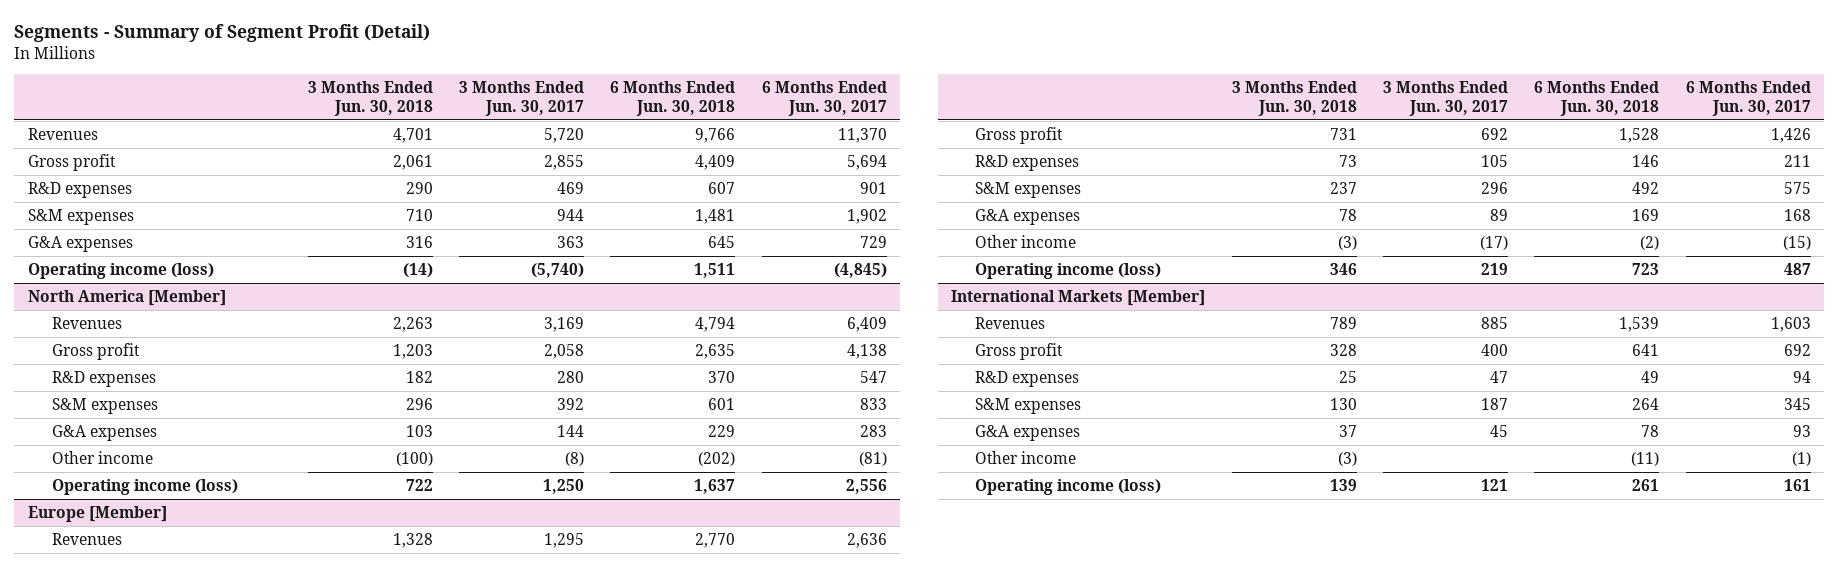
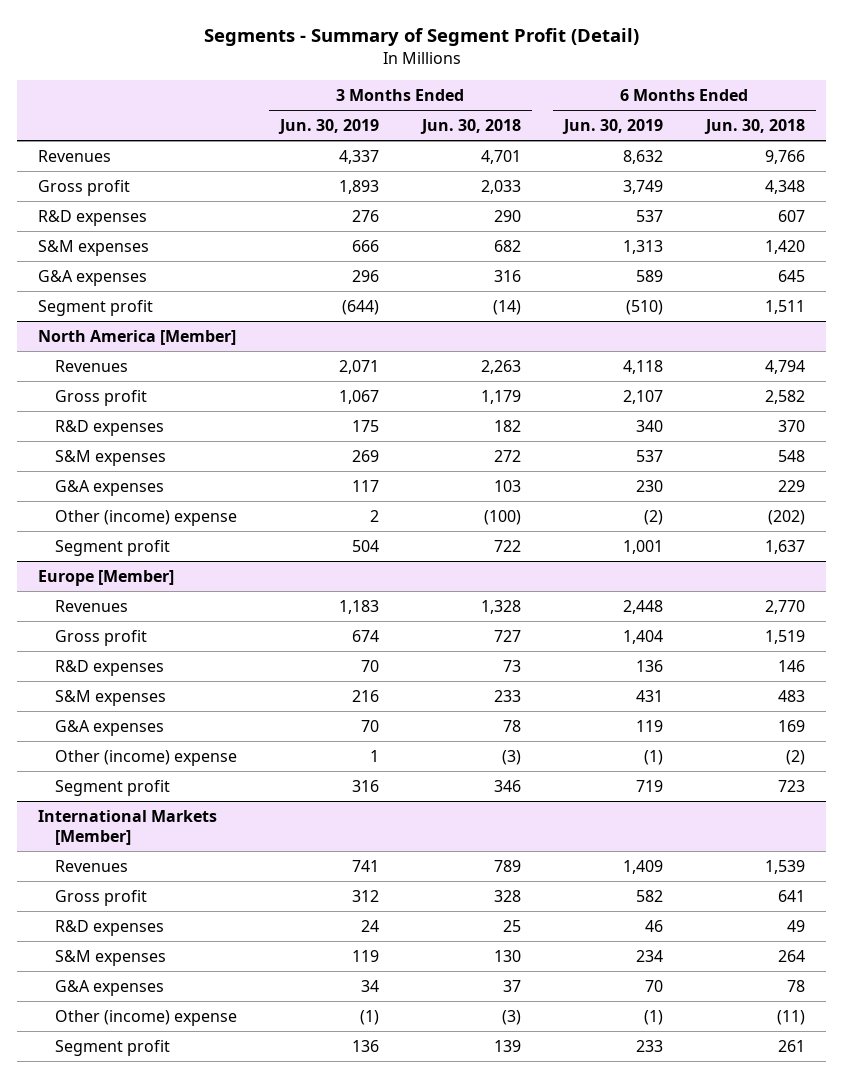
[459,80,585,116] 3 Months Ended Jun. 30, 2017 -> none
[761,80,887,116] 6 Months Ended Jun. 30, 2017 -> none
none -> [277,119,379,135] Jun. 30, 2019
none -> [561,119,663,135] Jun. 30, 2019
[392,154,433,170] 2,061 -> [480,179,521,194] 2,033
[695,154,736,170] 4,409 -> [764,179,805,194] 4,348
[405,208,433,221] 710 -> [493,239,521,252] 682
[695,208,736,224] 1,481 -> [764,239,805,254] 1,420
[27,262,214,279] Operating income (loss) -> [38,299,154,316] Segment profit
[392,343,433,359] 1,203 -> [480,389,521,404] 1,179
[695,343,736,359] 2,635 -> [764,389,805,404] 2,582
[405,397,433,410] 296 -> [493,449,521,462] 272
[708,397,736,410] 601 -> [777,449,805,462] 548
[51,450,153,464] Other income -> [54,509,237,526] Other (income) expense
[51,478,238,495] Operating income (loss) -> [54,539,170,556] Segment profit
[1329,127,1357,140] 731 -> [493,629,521,642] 727
[1619,127,1660,143] 1,528 -> [764,629,805,644] 1,519
[1329,181,1357,194] 237 -> [493,689,521,702] 233
[1632,181,1660,194] 492 -> [777,689,805,702] 483
[975,234,1077,248] Other income -> [54,749,237,766] Other (income) expense
[975,262,1162,279] Operating income (loss) -> [54,779,170,796] Segment profit
[975,450,1077,464] Other income -> [54,1009,237,1026] Other (income) expense
[975,478,1162,495] Operating income (loss) -> [54,1039,170,1056] Segment profit

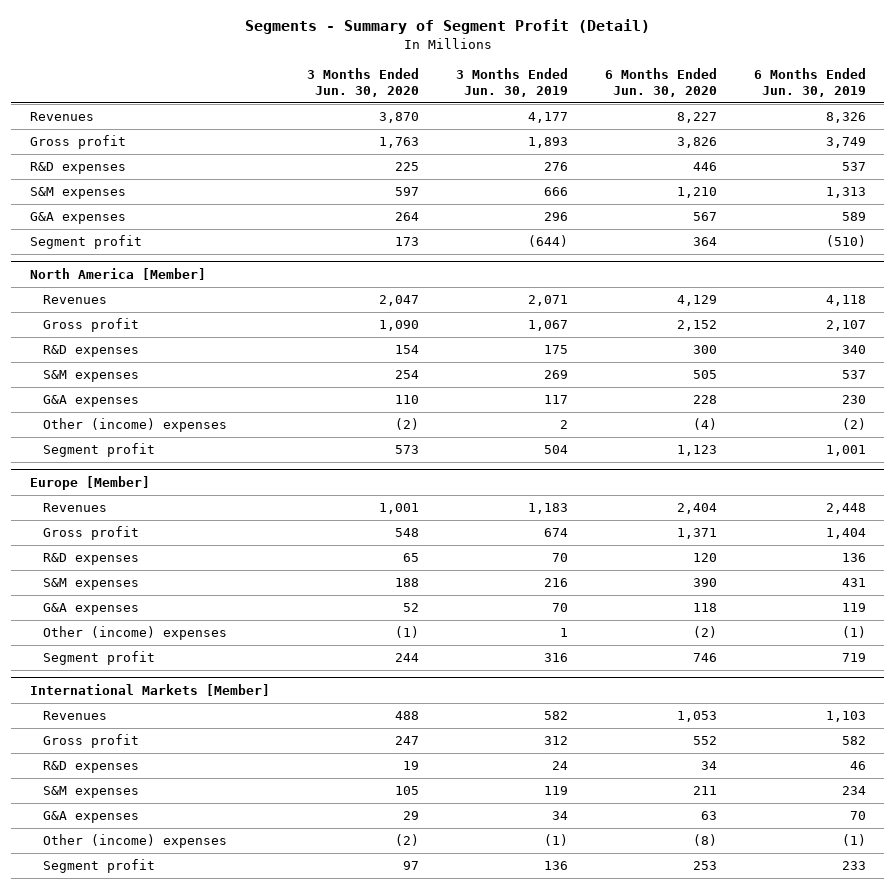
[419,119,521,135] Jun. 30, 2018 -> none
[703,119,805,135] Jun. 30, 2018 -> none
none -> [306,68,419,98] 3 Months Ended Jun. 30, 2020
none -> [604,68,717,98] 6 Months Ended Jun. 30, 2020
[338,149,379,164] 4,337 -> [527,112,568,124] 4,177
[622,149,663,164] 8,632 -> [825,112,866,124] 8,326
[54,509,237,526] Other (income) expense -> [42,418,227,433] Other (income) expenses
[54,749,237,766] Other (income) expense -> [42,626,227,641] Other (income) expenses
[351,859,379,872] 741 -> [543,711,568,721] 582
[622,859,663,874] 1,409 -> [825,711,866,723] 1,103
[54,1009,237,1026] Other (income) expense -> [42,834,227,849] Other (income) expenses

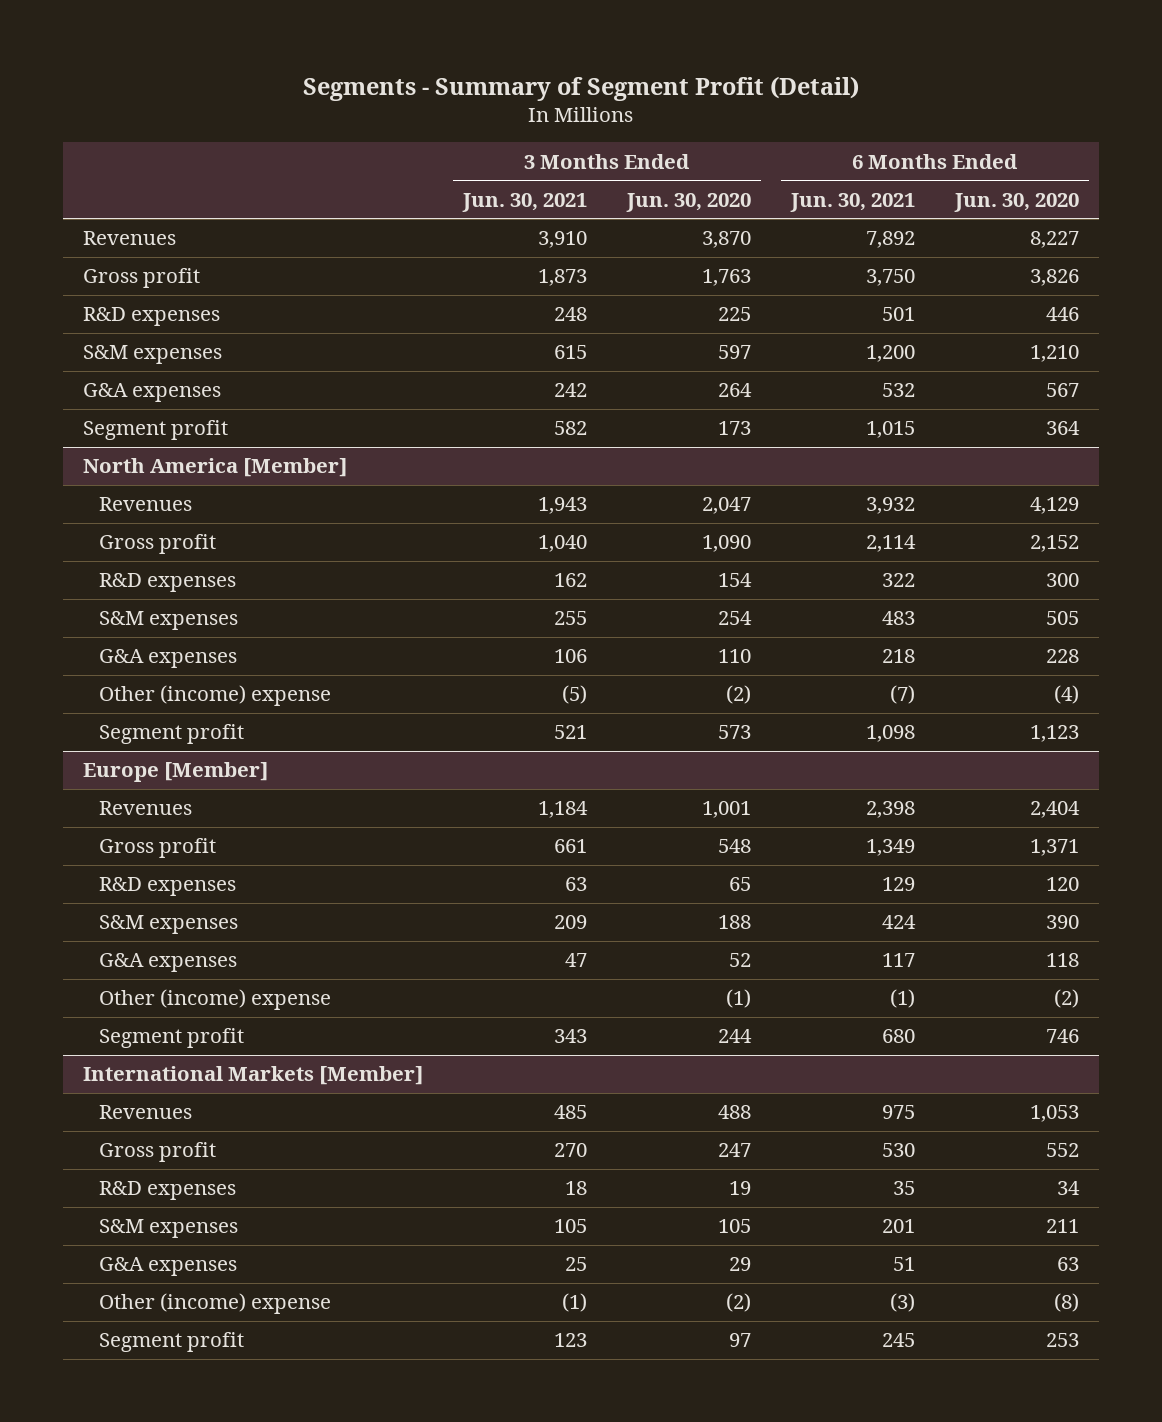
[455,68,568,98] 3 Months Ended Jun. 30, 2019 -> none
[753,68,866,98] 6 Months Ended Jun. 30, 2019 -> none
none -> [462,192,588,212] Jun. 30, 2021
none -> [790,192,916,212] Jun. 30, 2021
[42,418,227,433] Other (income) expenses -> [98,685,331,707] Other (income) expense
[42,626,227,641] Other (income) expenses -> [98,989,331,1011] Other (income) expense
[42,834,227,849] Other (income) expenses -> [98,1293,331,1315] Other (income) expense

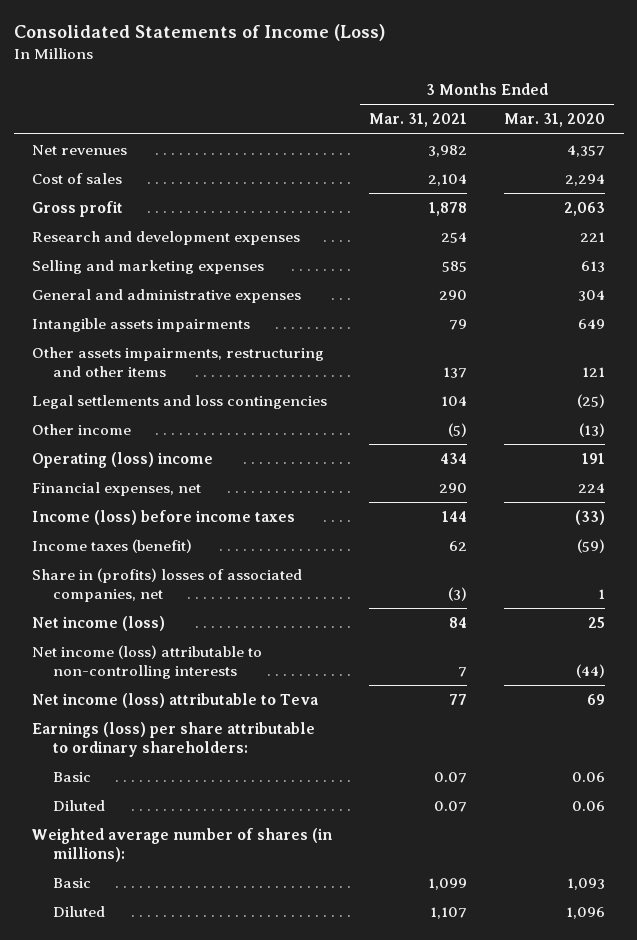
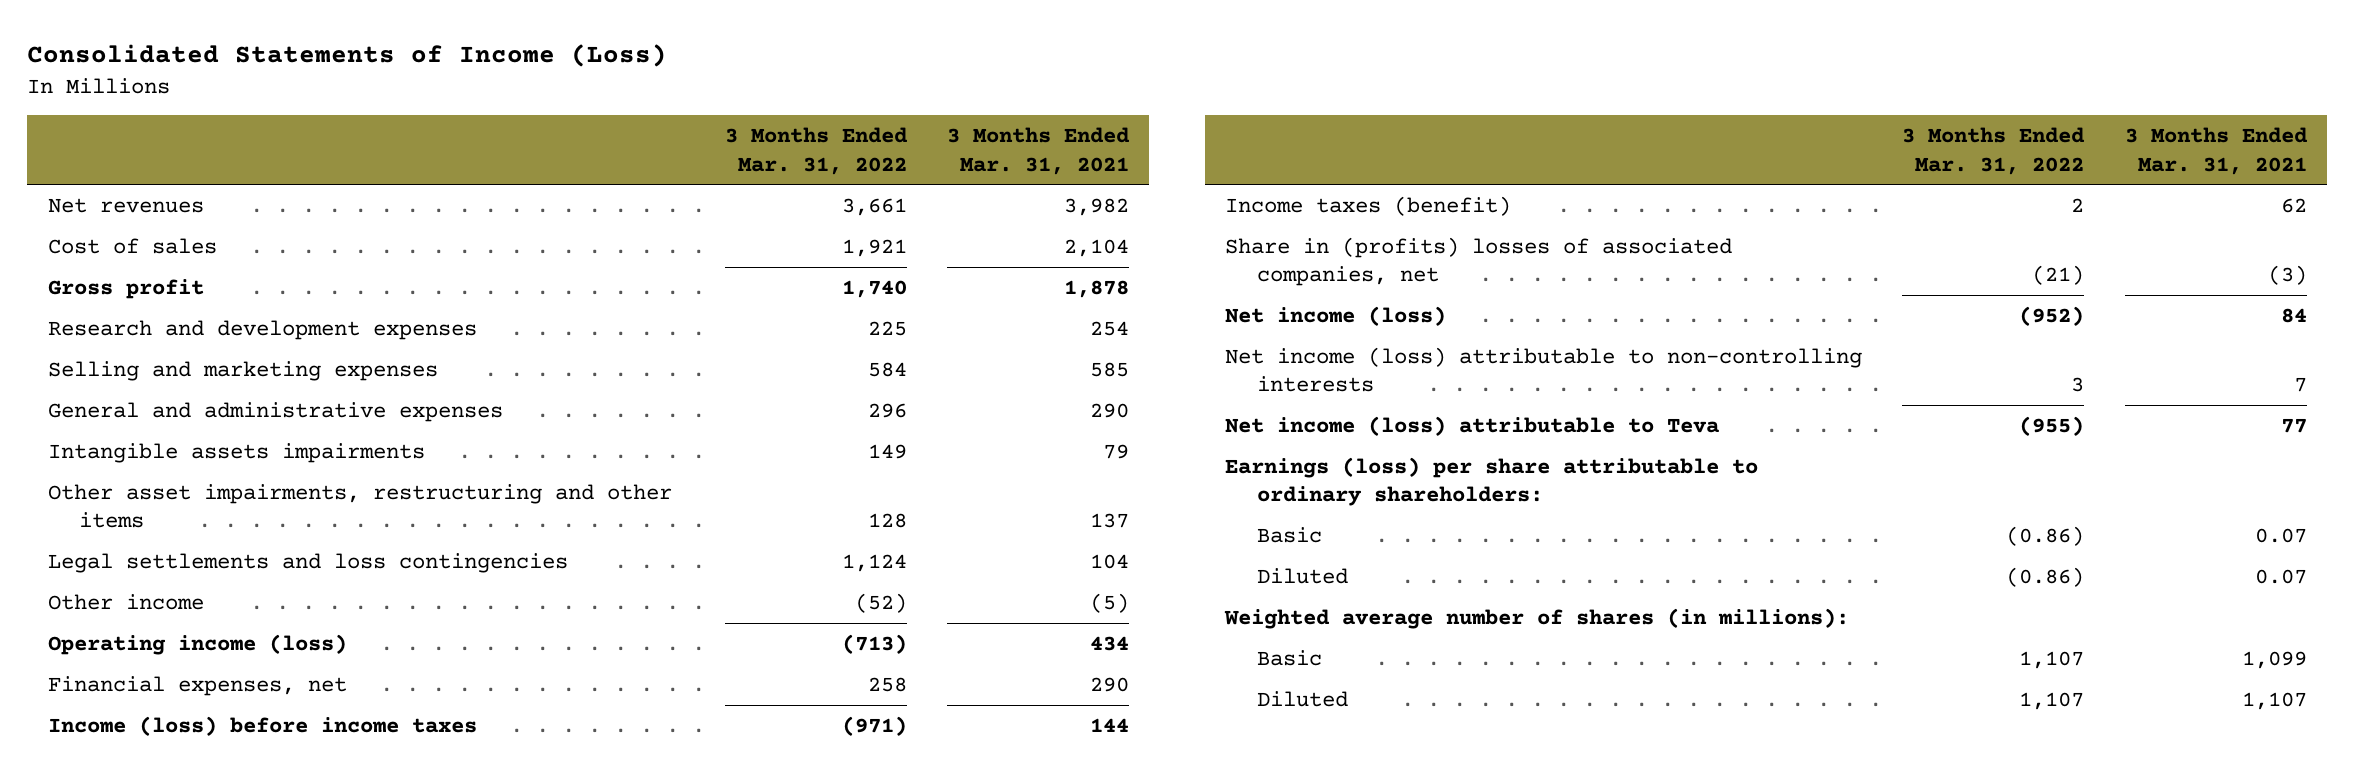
[504,113,606,128] Mar. 31, 2020 -> none
none -> [724,127,908,175] 3 Months Ended Mar. 31, 2022
[32,347,325,378] Other assets impairments, restructuring and other items -> [47,483,672,529] Other asset impairments, restructuring and other items
[32,452,214,469] Operating (loss) income -> [47,633,347,655] Operating income (loss)

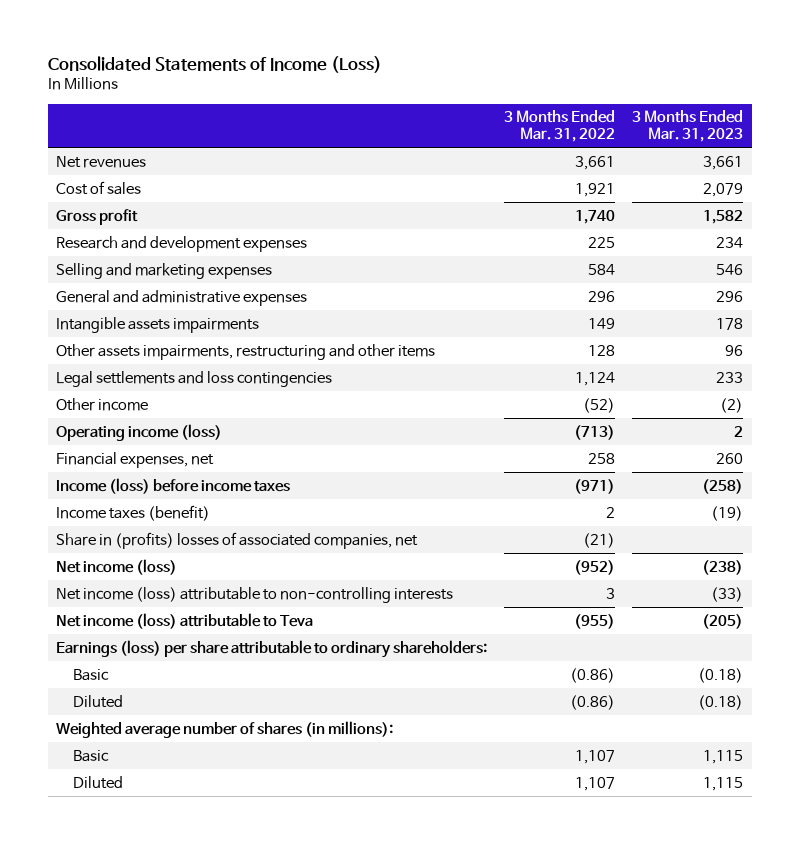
[946,127,1130,175] 3 Months Ended Mar. 31, 2021 -> none
none -> [632,110,744,143] 3 Months Ended Mar. 31, 2023
[47,483,672,529] Other asset impairments, restructuring and other items -> [56,343,436,360] Other assets impairments, restructuring and other items

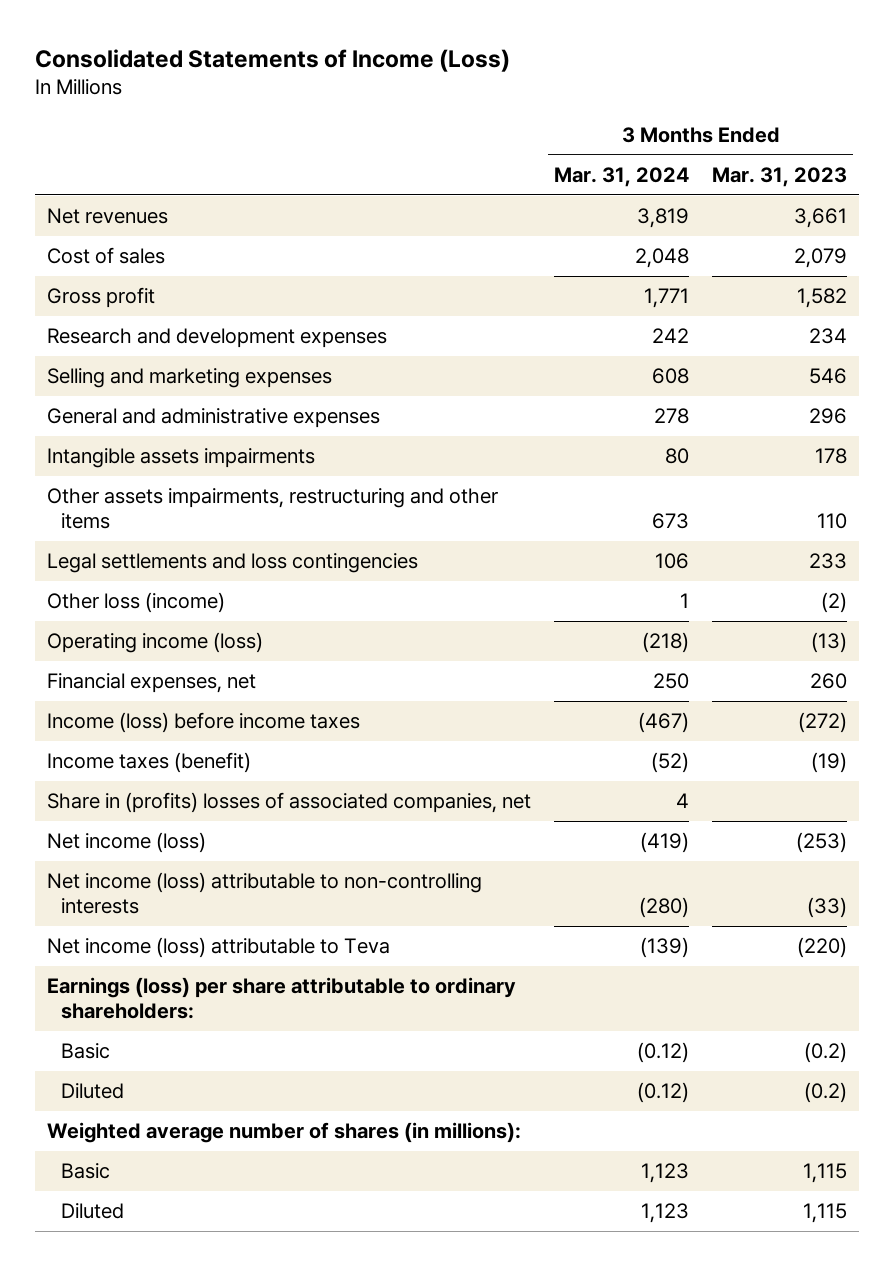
[504,110,616,143] 3 Months Ended Mar. 31, 2022 -> none
none -> [553,166,689,187] Mar. 31, 2024
[725,344,744,356] 96 -> [817,512,848,529] 110
[56,397,149,411] Other income -> [46,592,225,614] Other loss (income)
[734,425,744,437] 2 -> [811,632,848,654] (13)
[702,478,744,494] (258) -> [798,712,848,734] (272)
[702,559,744,575] (238) -> [796,832,848,854] (253)
[702,613,744,629] (205) -> [797,937,848,959] (220)
[698,667,744,683] (0.18) -> [804,1042,848,1064] (0.2)
[698,694,744,710] (0.18) -> [804,1082,848,1104] (0.2)

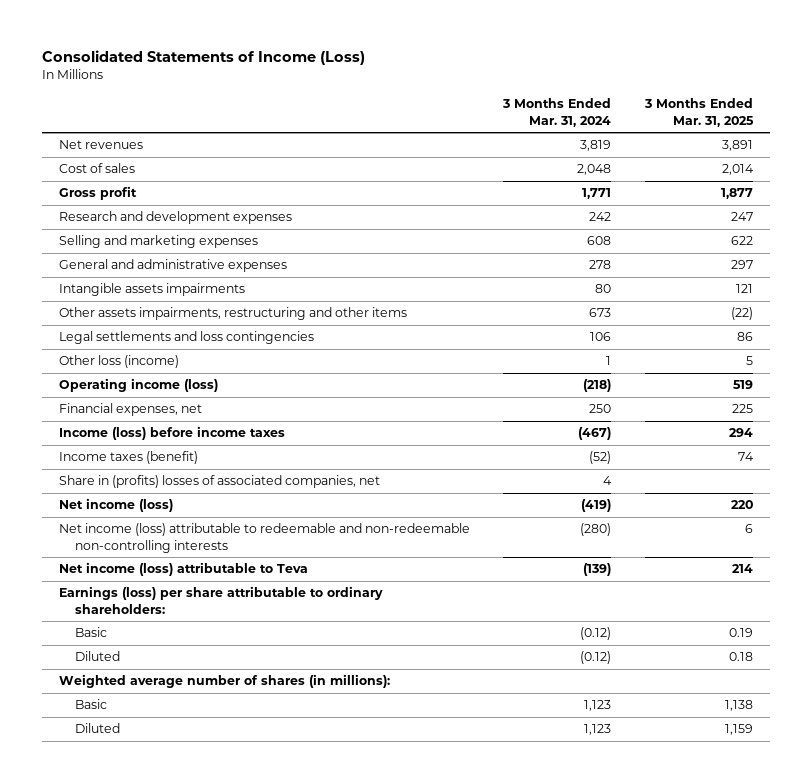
[712,166,848,187] Mar. 31, 2023 -> none
none -> [644,98,755,127] 3 Months Ended Mar. 31, 2025
[46,872,482,914] Net income (loss) attributable to non-controlling interests -> [58,523,470,553] Net income (loss) attributable to redeemable and non-redeemable non-controlling interests

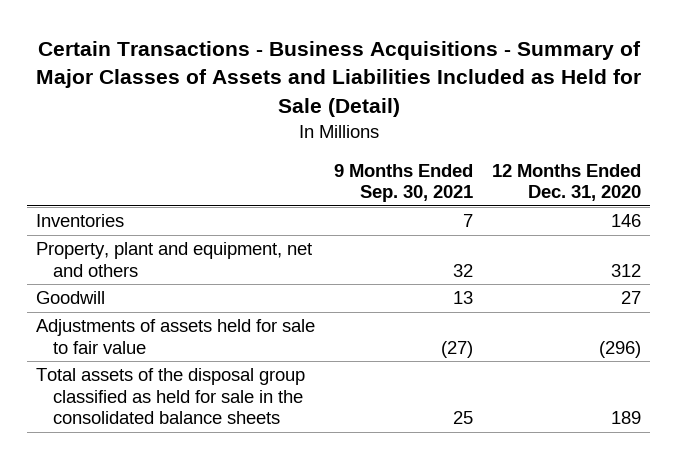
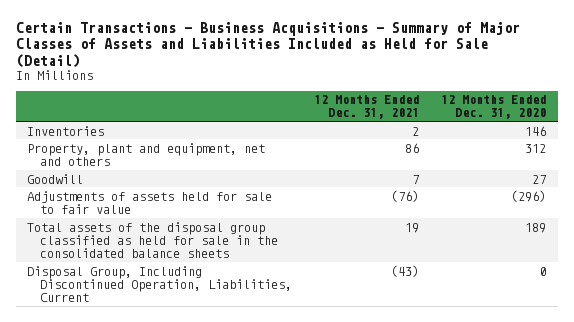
[334,163,474,202] 9 Months Ended Sep. 30, 2021 -> none
none -> [314,95,420,120] 12 Months Ended Dec. 31, 2021
none -> [27,265,292,303] Disposal Group, Including Discontinued Operation, Liabilities, Current

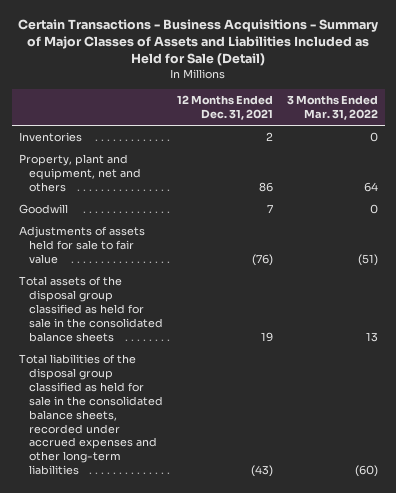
[441,95,547,120] 12 Months Ended Dec. 31, 2020 -> none
none -> [286,95,378,121] 3 Months Ended Mar. 31, 2022
[27,265,292,303] Disposal Group, Including Discontinued Operation, Liabilities, Current -> [18,354,163,476] Total liabilities of the disposal group classified as held for sale in the consolidated balance sheets, recorded under accrued expenses and other long-term liabilities

